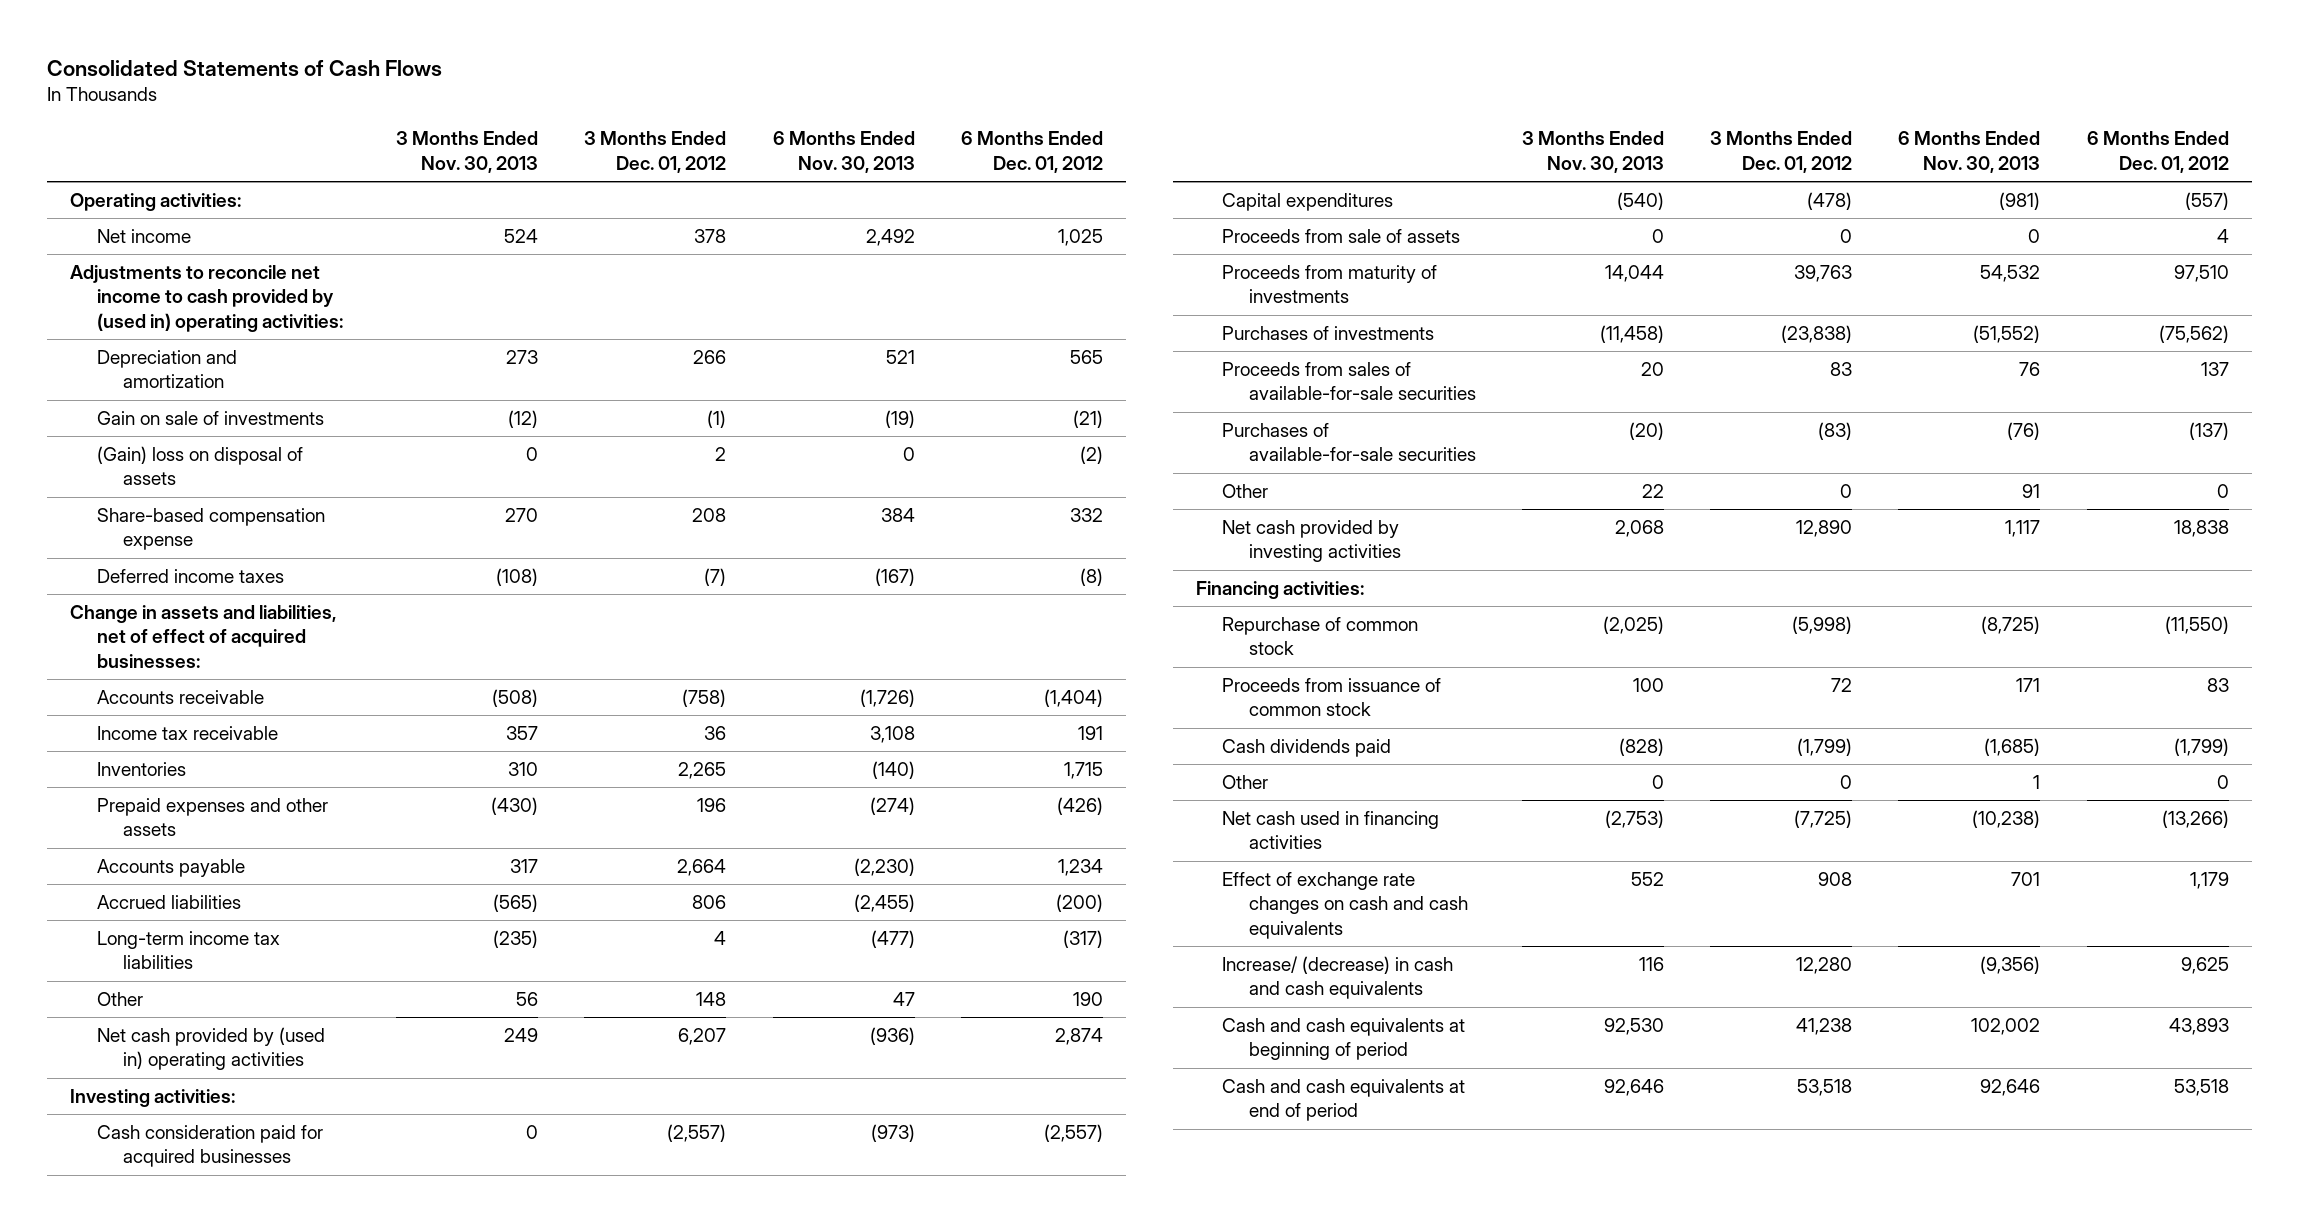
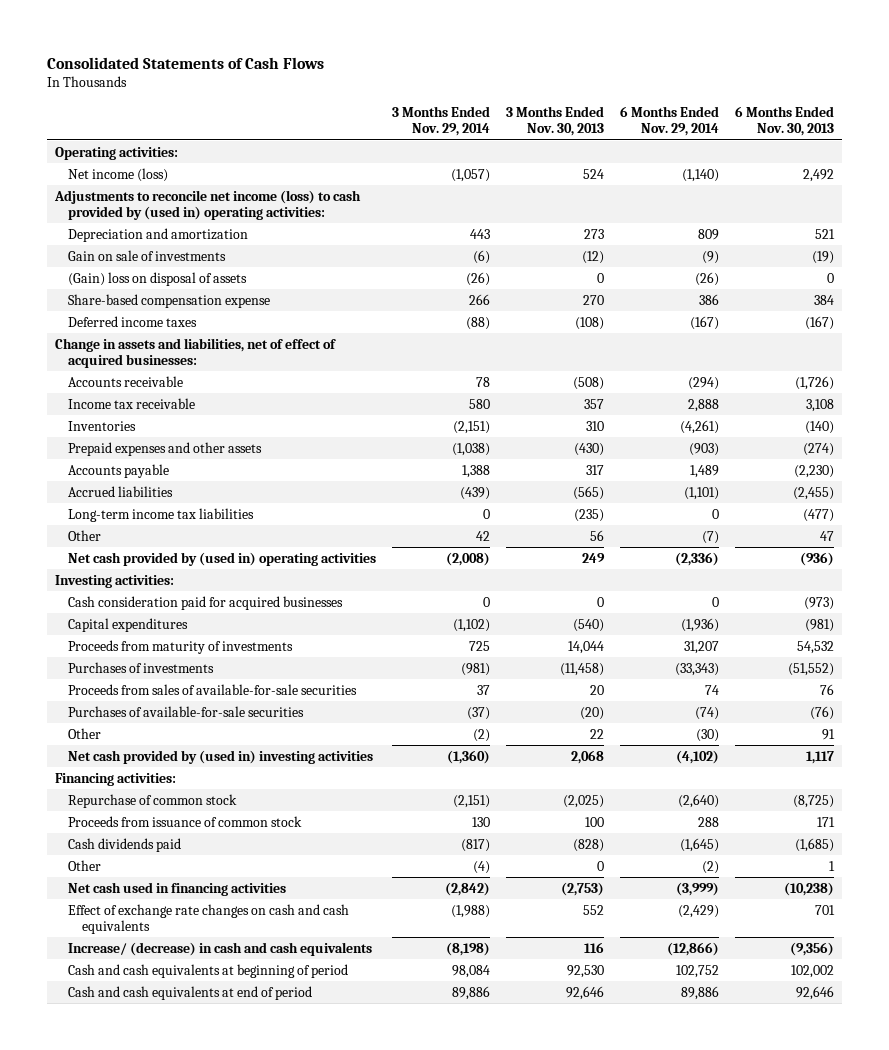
[584,131,727,173] 3 Months Ended Dec. 01, 2012 -> none
[960,131,1103,173] 6 Months Ended Dec. 01, 2012 -> none
none -> [392,105,491,137] 3 Months Ended Nov. 29, 2014
none -> [619,105,719,137] 6 Months Ended Nov. 29, 2014
[96,229,191,244] Net income -> [68,167,169,182] Net income (loss)
[69,265,343,332] Adjustments to reconcile net income to cash provided by (used in) operating activities: -> [54,189,362,221] Adjustments to reconcile net income (loss) to cash provided by (used in) operating activities:
[1222,229,1461,244] Proceeds from sale of assets -> none
[1222,520,1402,563] Net cash provided by investing activities -> [68,749,374,764] Net cash provided by (used in) investing activities

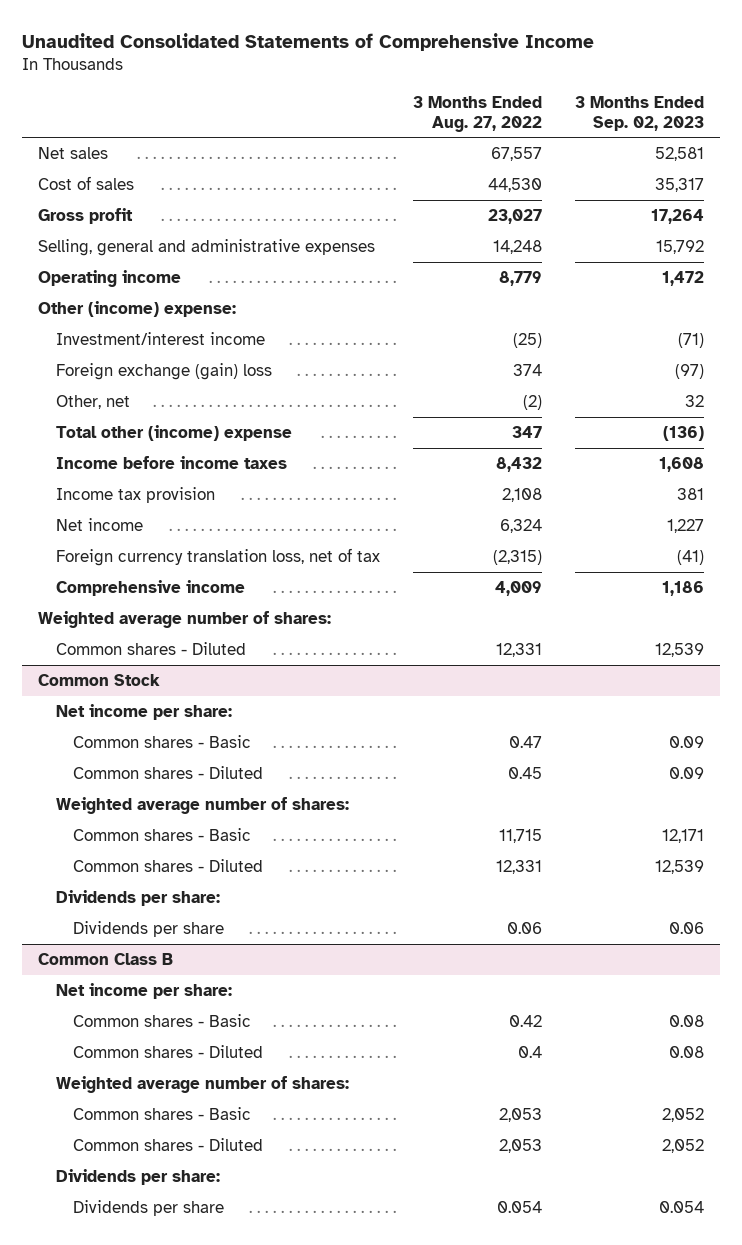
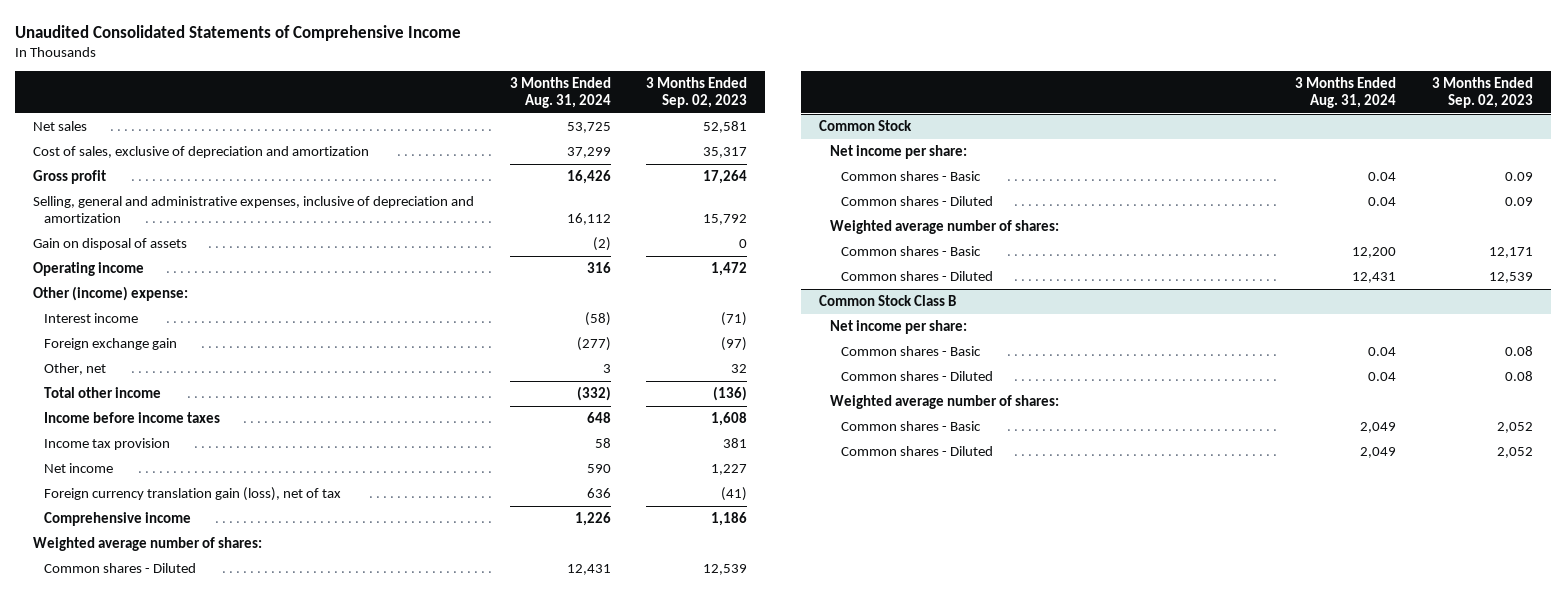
[412,96,542,132] 3 Months Ended Aug. 27, 2022 -> none
none -> [509,77,611,109] 3 Months Ended Aug. 31, 2024
[38,176,135,191] Cost of sales -> [33,145,370,158] Cost of sales, exclusive of depreciation and amortization
[38,239,376,257] Selling, general and administrative expenses -> [33,195,475,223] Selling, general and administrative expenses, inclusive of depreciation and amortization
none -> [33,237,188,250] Gain on disposal of assets
[55,332,265,346] Investment/interest income -> [44,312,139,323] Interest income
[55,363,272,381] Foreign exchange (gain) loss -> [44,337,178,350] Foreign exchange gain
[55,425,292,442] Total other (income) expense -> [44,386,162,398] Total other income
[55,548,380,567] Foreign currency translation loss, net of tax -> [44,486,342,501] Foreign currency translation gain (loss), net of tax
[55,890,220,907] Dividends per share: -> none
[73,921,225,938] Dividends per share -> none
[38,953,174,966] Common Class B -> [818,294,956,306] Common Stock Class B
[55,1169,220,1186] Dividends per share: -> none
[73,1200,225,1217] Dividends per share -> none

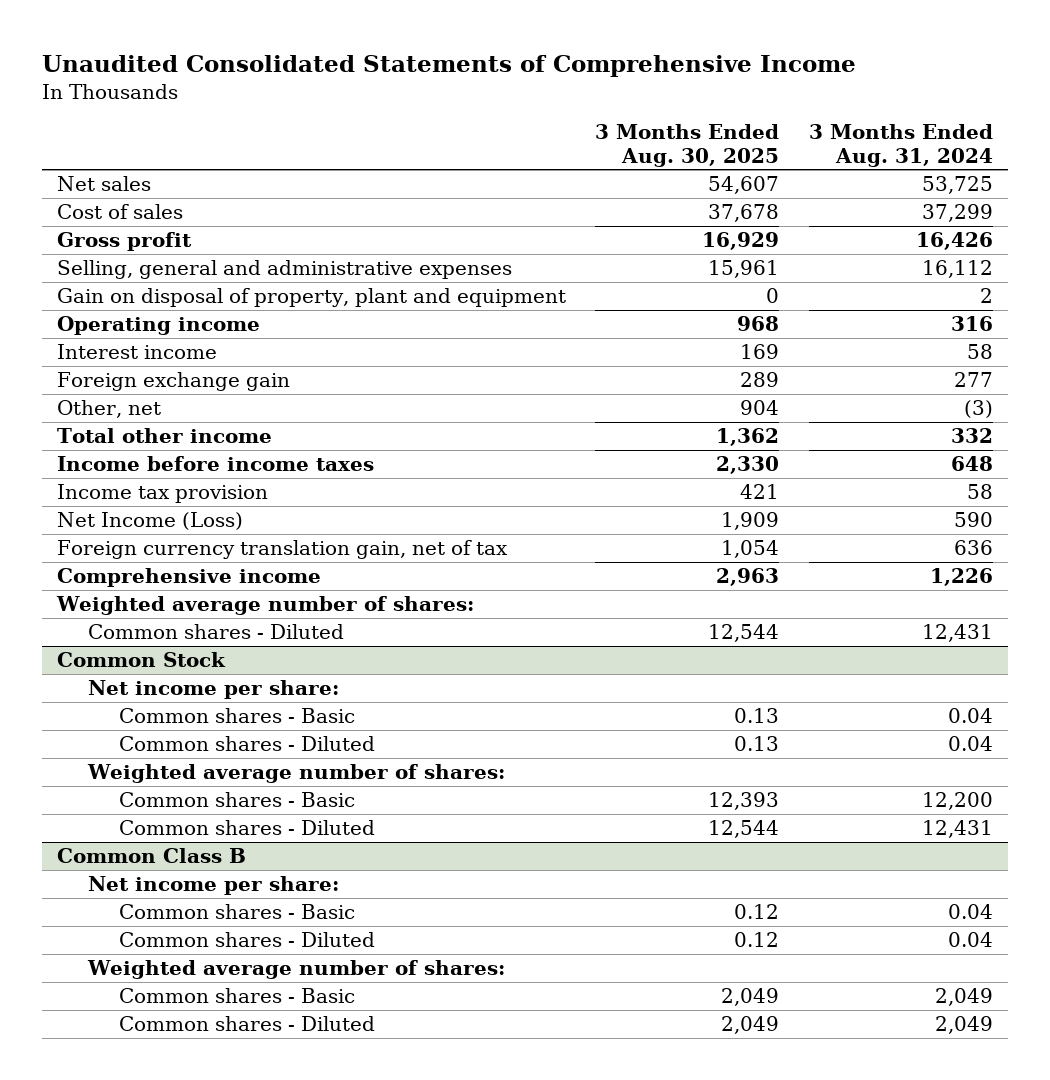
[646,77,748,109] 3 Months Ended Sep. 02, 2023 -> none
none -> [595,124,780,167] 3 Months Ended Aug. 30, 2025
[33,145,370,158] Cost of sales, exclusive of depreciation and amortization -> [56,204,183,220] Cost of sales
[33,195,475,223] Selling, general and administrative expenses, inclusive of depreciation and amortization -> [56,260,512,280] Selling, general and administrative expenses
[33,237,188,250] Gain on disposal of assets -> [56,288,566,308] Gain on disposal of property, plant and equipment
[592,236,611,251] (2) -> [980,288,994,304] 2
[33,285,189,301] Other (income) expense: -> none
[584,311,611,326] (58) -> [967,344,994,360] 58
[576,336,611,351] (277) -> [954,372,994,388] 277
[602,363,611,373] 3 -> [964,400,994,419] (3)
[576,385,611,401] (332) -> [951,428,994,444] 332
[44,462,114,473] Net income -> [56,512,243,531] Net Income (Loss)
[44,486,342,501] Foreign currency translation gain (loss), net of tax -> [56,540,508,560] Foreign currency translation gain, net of tax
[818,294,956,306] Common Stock Class B -> [56,848,246,864] Common Class B

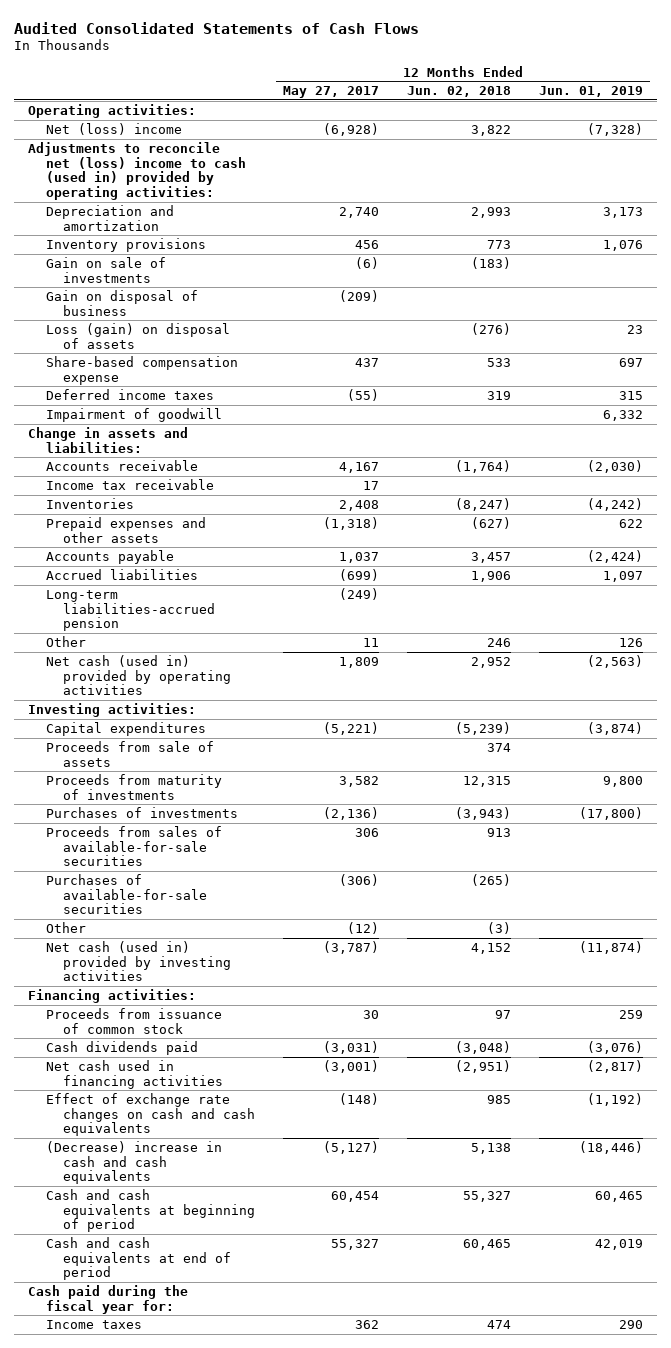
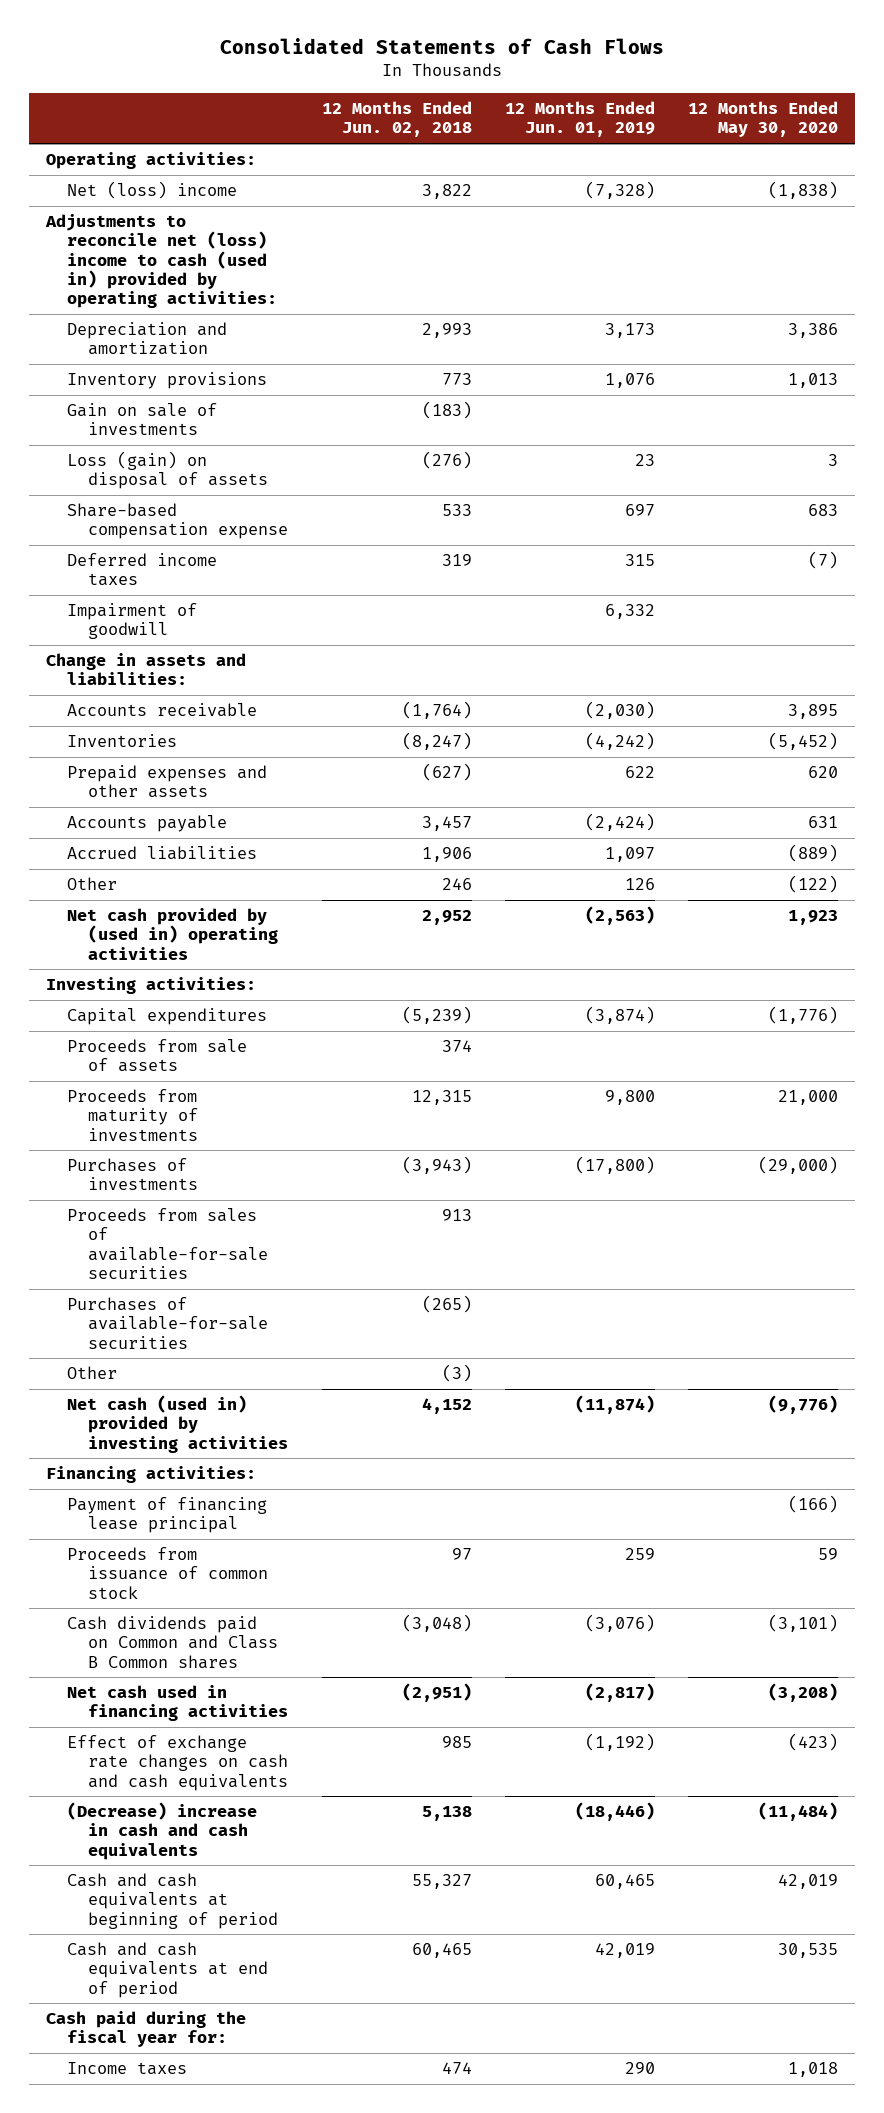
[14,21,420,34] Audited Consolidated Statements of Cash Flows -> [219,38,664,55] Consolidated Statements of Cash Flows
[282,86,379,99] May 27, 2017 -> none
none -> [688,101,839,138] 12 Months Ended May 30, 2020
[45,289,198,316] Gain on disposal of business -> none
[45,478,214,490] Income tax receivable -> none
[45,589,215,632] Long-term liabilities-accrued pension -> none
[45,654,231,696] Net cash (used in) provided by operating activities -> [66,908,279,960] Net cash provided by (used in) operating activities
none -> [66,1497,267,1534] Payment of financing lease principal
[45,1040,198,1055] Cash dividends paid -> [66,1616,279,1669] Cash dividends paid on Common and Class B Common shares

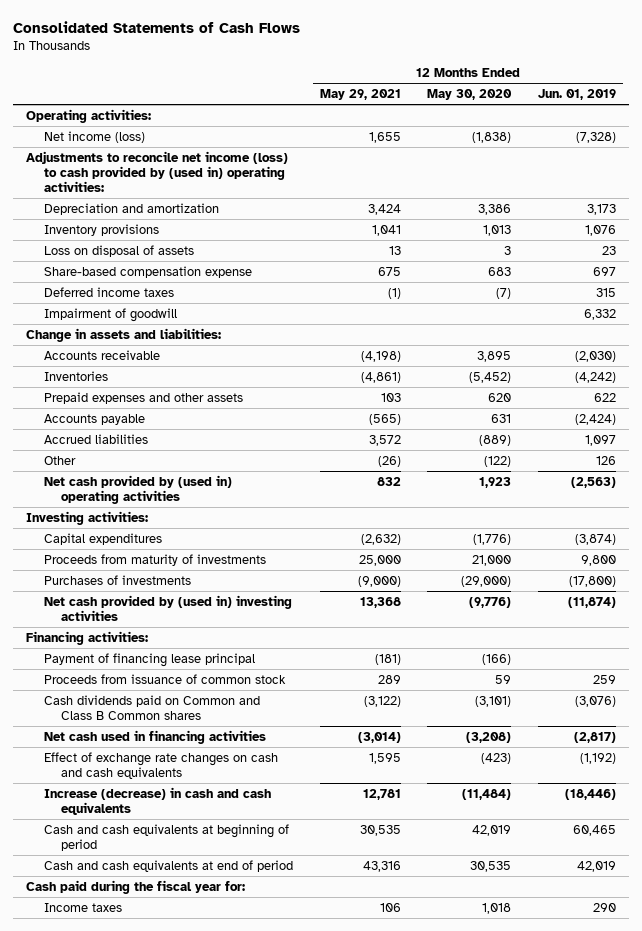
[321,101,472,138] 12 Months Ended Jun. 02, 2018 -> none
none -> [319,89,401,101] May 29, 2021
[66,181,237,200] Net (loss) income -> [43,130,145,143] Net income (loss)
[44,214,277,308] Adjustments to reconcile net (loss) income to cash (used in) provided by operating activities: -> [26,150,289,192] Adjustments to reconcile net income (loss) to cash provided by (used in) operating activities:
[66,403,217,436] Gain on sale of investments -> none
[66,451,269,490] Loss (gain) on disposal of assets -> [43,244,194,257] Loss on disposal of assets
[66,1039,247,1073] Proceeds from sale of assets -> none
[66,1208,269,1279] Proceeds from sales of available-for-sale securities -> none
[66,1297,269,1349] Purchases of available-for-sale securities -> none
[66,1366,117,1380] Other -> none
[66,1395,289,1453] Net cash (used in) provided by investing activities -> [43,594,292,621] Net cash provided by (used in) investing activities
[66,1802,257,1860] (Decrease) increase in cash and cash equivalents -> [43,786,271,815] Increase (decrease) in cash and cash equivalents

